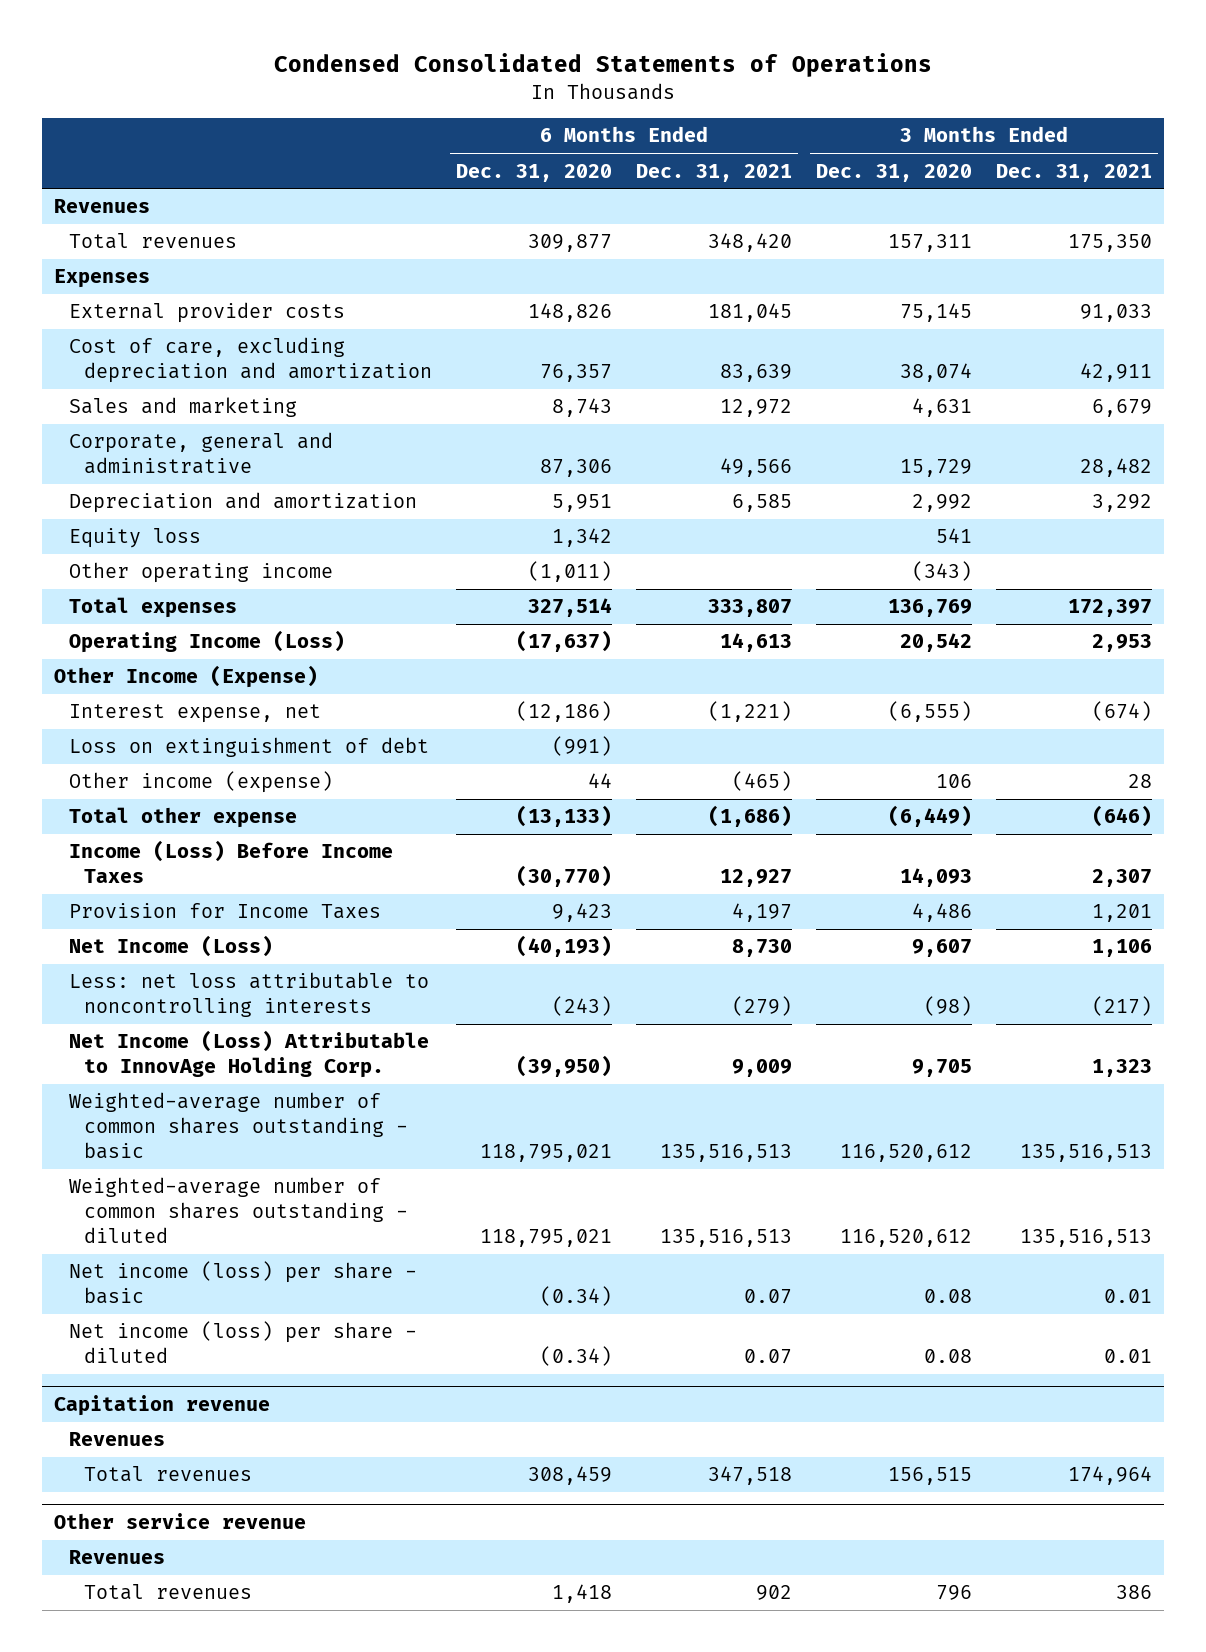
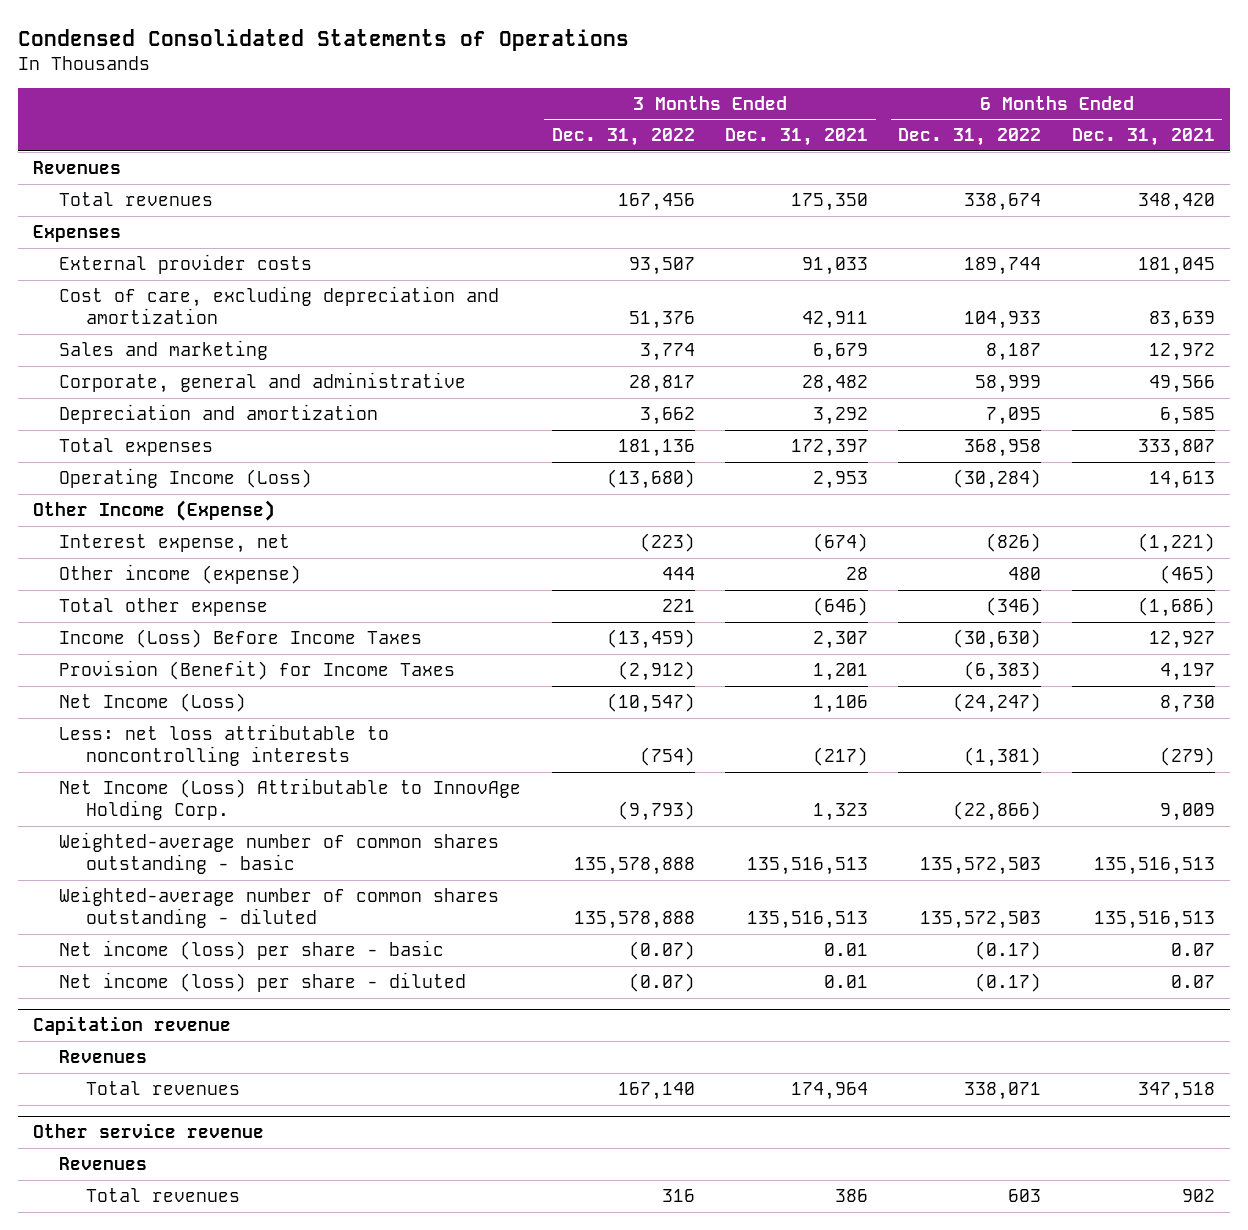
[455,163,612,182] Dec. 31, 2020 -> none
[815,163,972,182] Dec. 31, 2020 -> none
none -> [551,128,695,147] Dec. 31, 2022
none -> [898,128,1042,147] Dec. 31, 2022
[69,528,202,549] Equity loss -> none
[69,562,334,584] Other operating income -> none
[69,737,430,758] Loss on extinguishment of debt -> none
[69,903,382,920] Provision for Income Taxes -> [59,660,456,681] Provision (Benefit) for Income Taxes

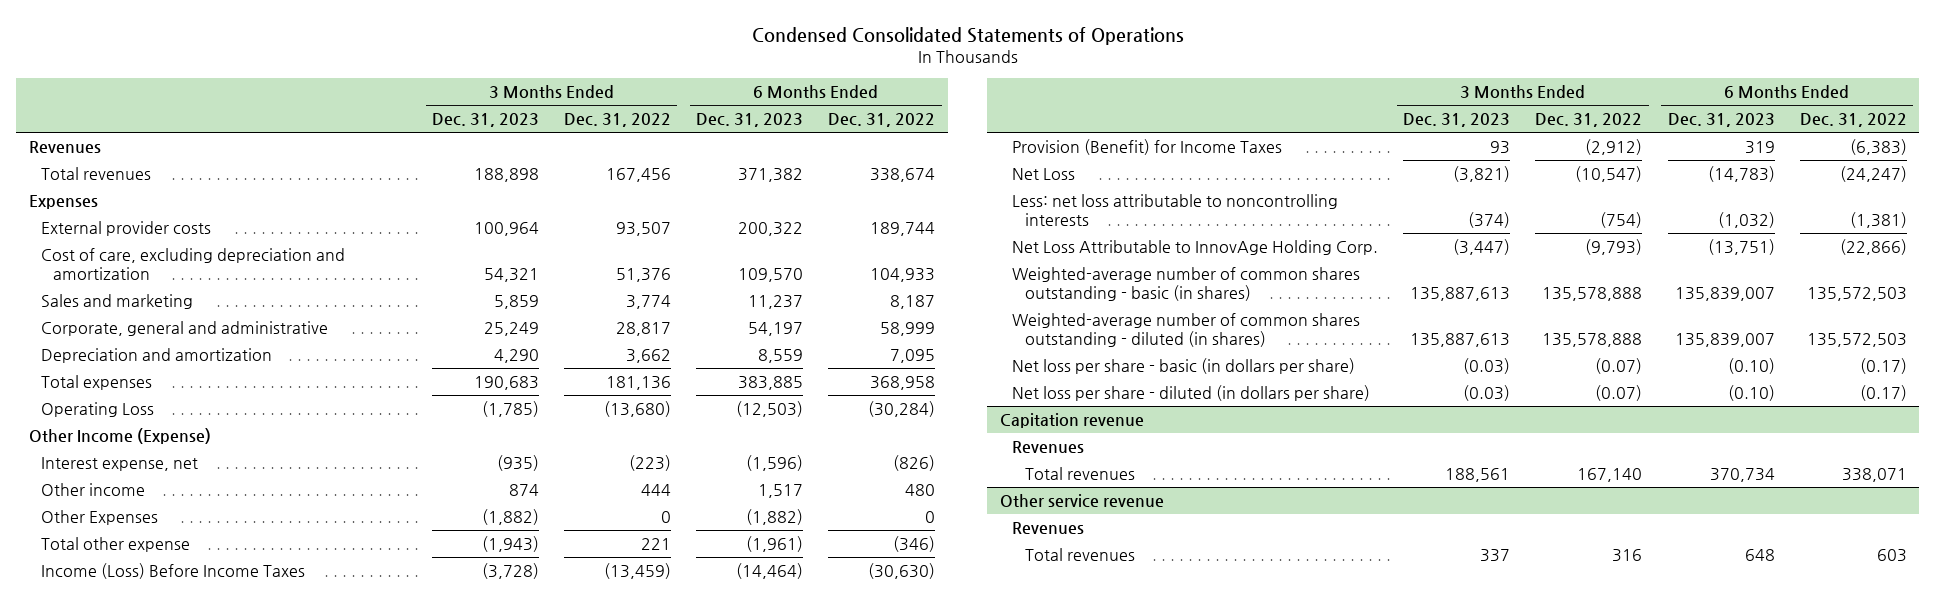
[725,128,869,147] Dec. 31, 2021 -> none
[1071,128,1215,147] Dec. 31, 2021 -> none
none -> [432,113,540,128] Dec. 31, 2023
none -> [696,113,804,128] Dec. 31, 2023
[59,468,313,489] Operating Income (Loss) -> [40,402,154,418] Operating Loss
[59,564,302,585] Other income (expense) -> [40,483,145,497] Other income
none -> [40,510,158,526] Other Expenses
[59,693,247,713] Net Income (Loss) -> [1012,168,1076,181] Net Loss
[59,778,522,821] Net Income (Loss) Attributable to InnovAge Holding Corp. -> [1012,240,1379,256] Net Loss Attributable to InnovAge Holding Corp.
[59,832,500,875] Weighted-average number of common shares outstanding - basic -> [1012,267,1361,301] Weighted-average number of common shares outstanding - basic (in shares)
[59,886,500,929] Weighted-average number of common shares outstanding - diluted -> [1012,313,1361,347] Weighted-average number of common shares outstanding - diluted (in shares)
[59,940,445,961] Net income (loss) per share - basic -> [1012,358,1356,375] Net loss per share - basic (in dollars per share)
[59,972,467,993] Net income (loss) per share - diluted -> [1012,385,1371,402] Net loss per share - diluted (in dollars per share)

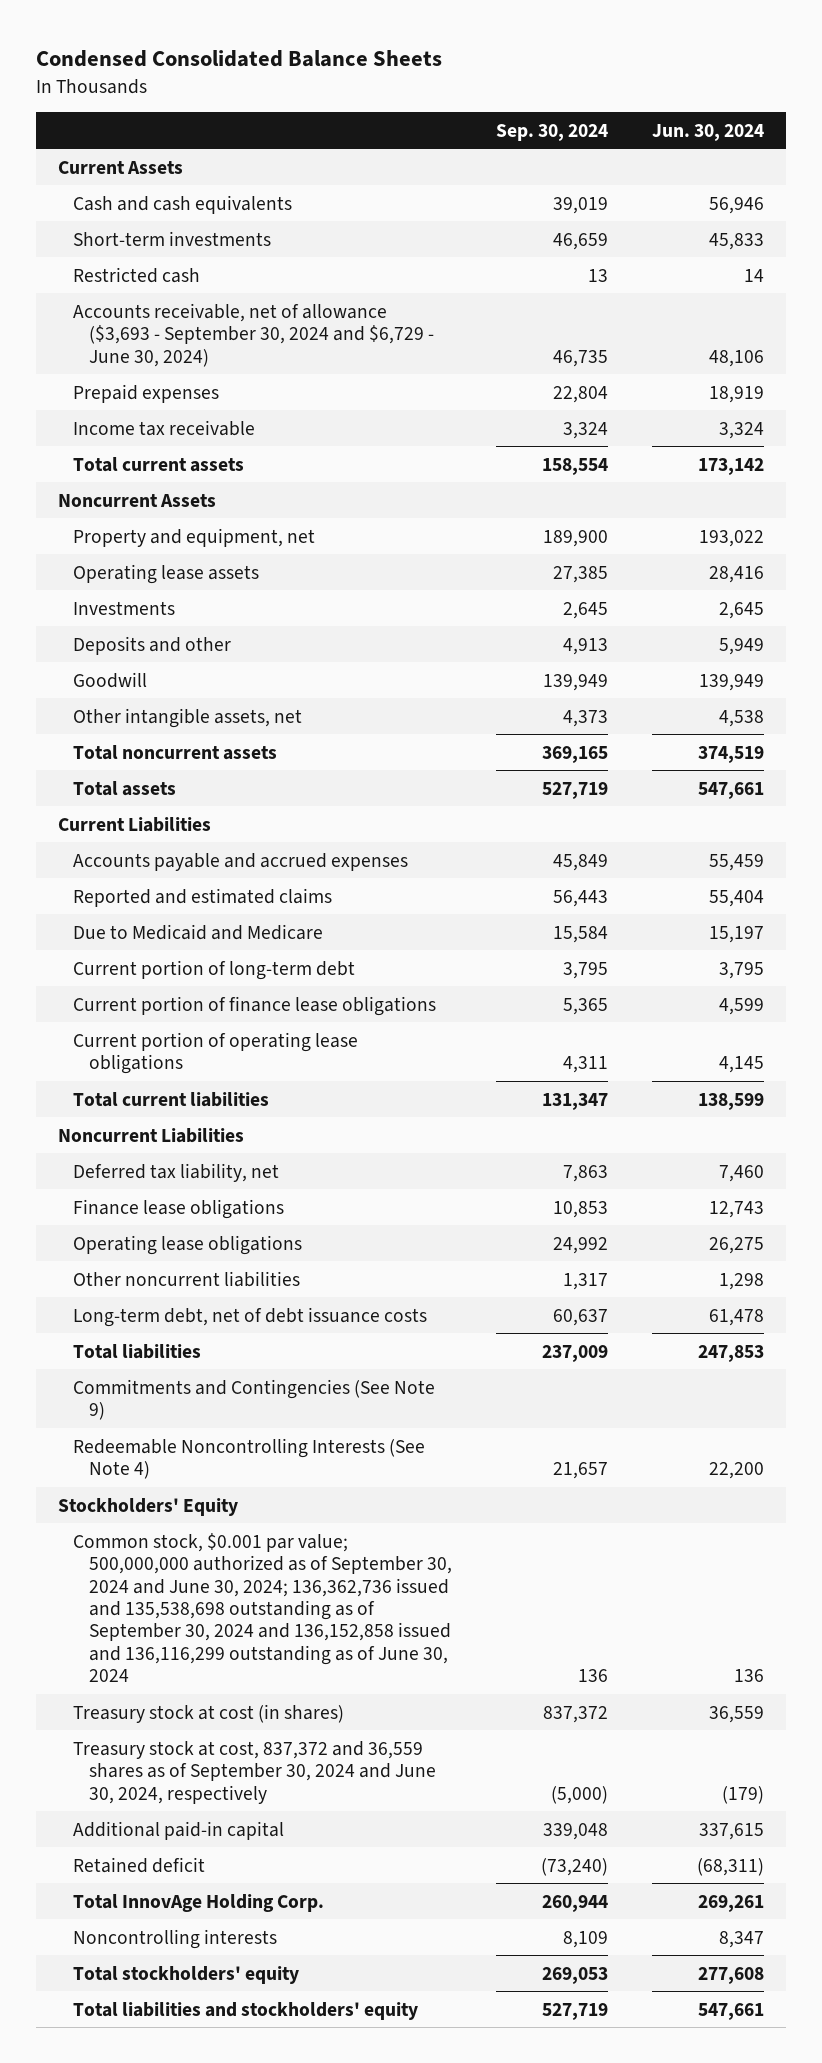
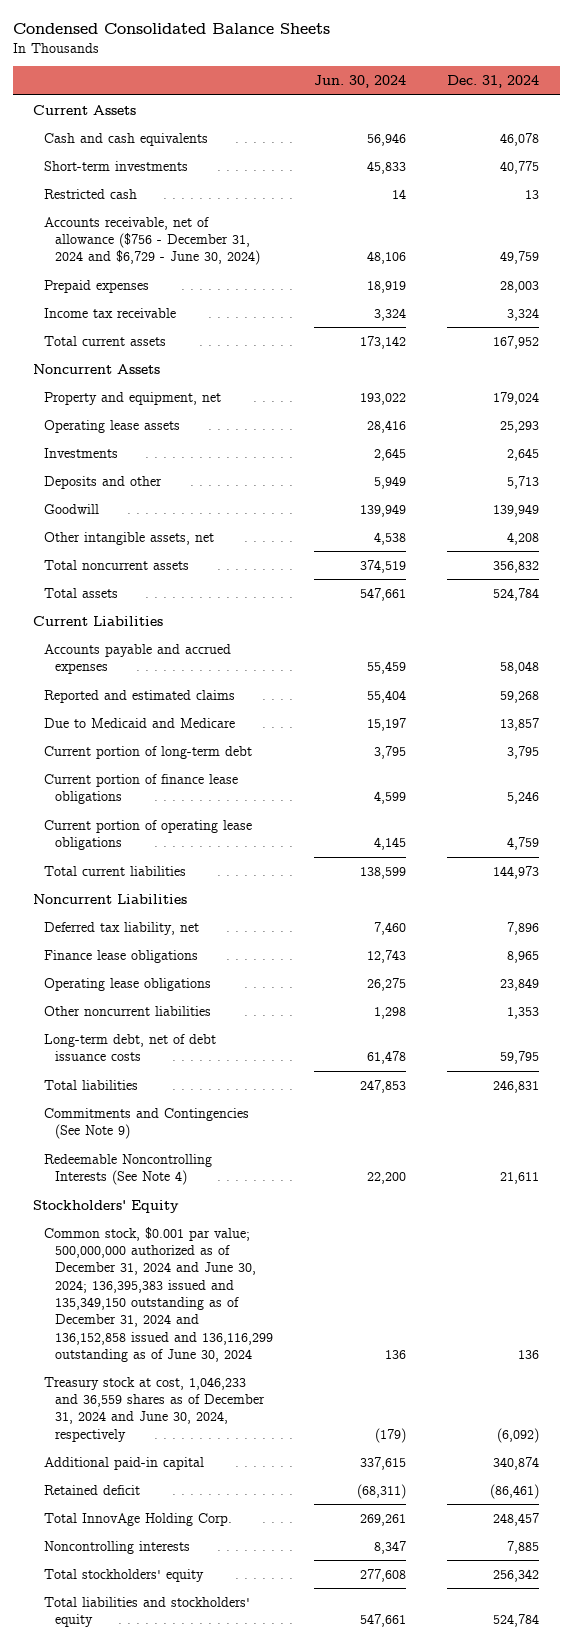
[495,123,608,141] Sep. 30, 2024 -> none
none -> [447,75,540,89] Dec. 31, 2024
[73,302,434,367] Accounts receivable, net of allowance ($3,693 - September 30, 2024 and $6,729 - June 30, 2024) -> [44,216,260,266] Accounts receivable, net of allowance ($756 - December 31, 2024 and $6,729 - June 30, 2024)
[73,1703,345,1723] Treasury stock at cost (in shares) -> none
[73,1532,452,1683] Common stock, $0.001 par value; 500,000,000 authorized as of September 30, 2024 and June 30, 2024; 136,362,736 issued and 135,538,698 outstanding as of September 30, 2024 and 136,152,858 issued and 136,116,299 outstanding as of June 30, 2024 -> [44,1226,273,1362] Common stock, $0.001 par value; 500,000,000 authorized as of December 31, 2024 and June 30, 2024; 136,395,383 issued and 135,349,150 outstanding as of December 31, 2024 and 136,152,858 issued and 136,116,299 outstanding as of June 30, 2024
[73,1740,436,1804] Treasury stock at cost, 837,372 and 36,559 shares as of September 30, 2024 and June 30, 2024, respectively -> [44,1376,265,1442] Treasury stock at cost, 1,046,233 and 36,559 shares as of December 31, 2024 and June 30, 2024, respectively

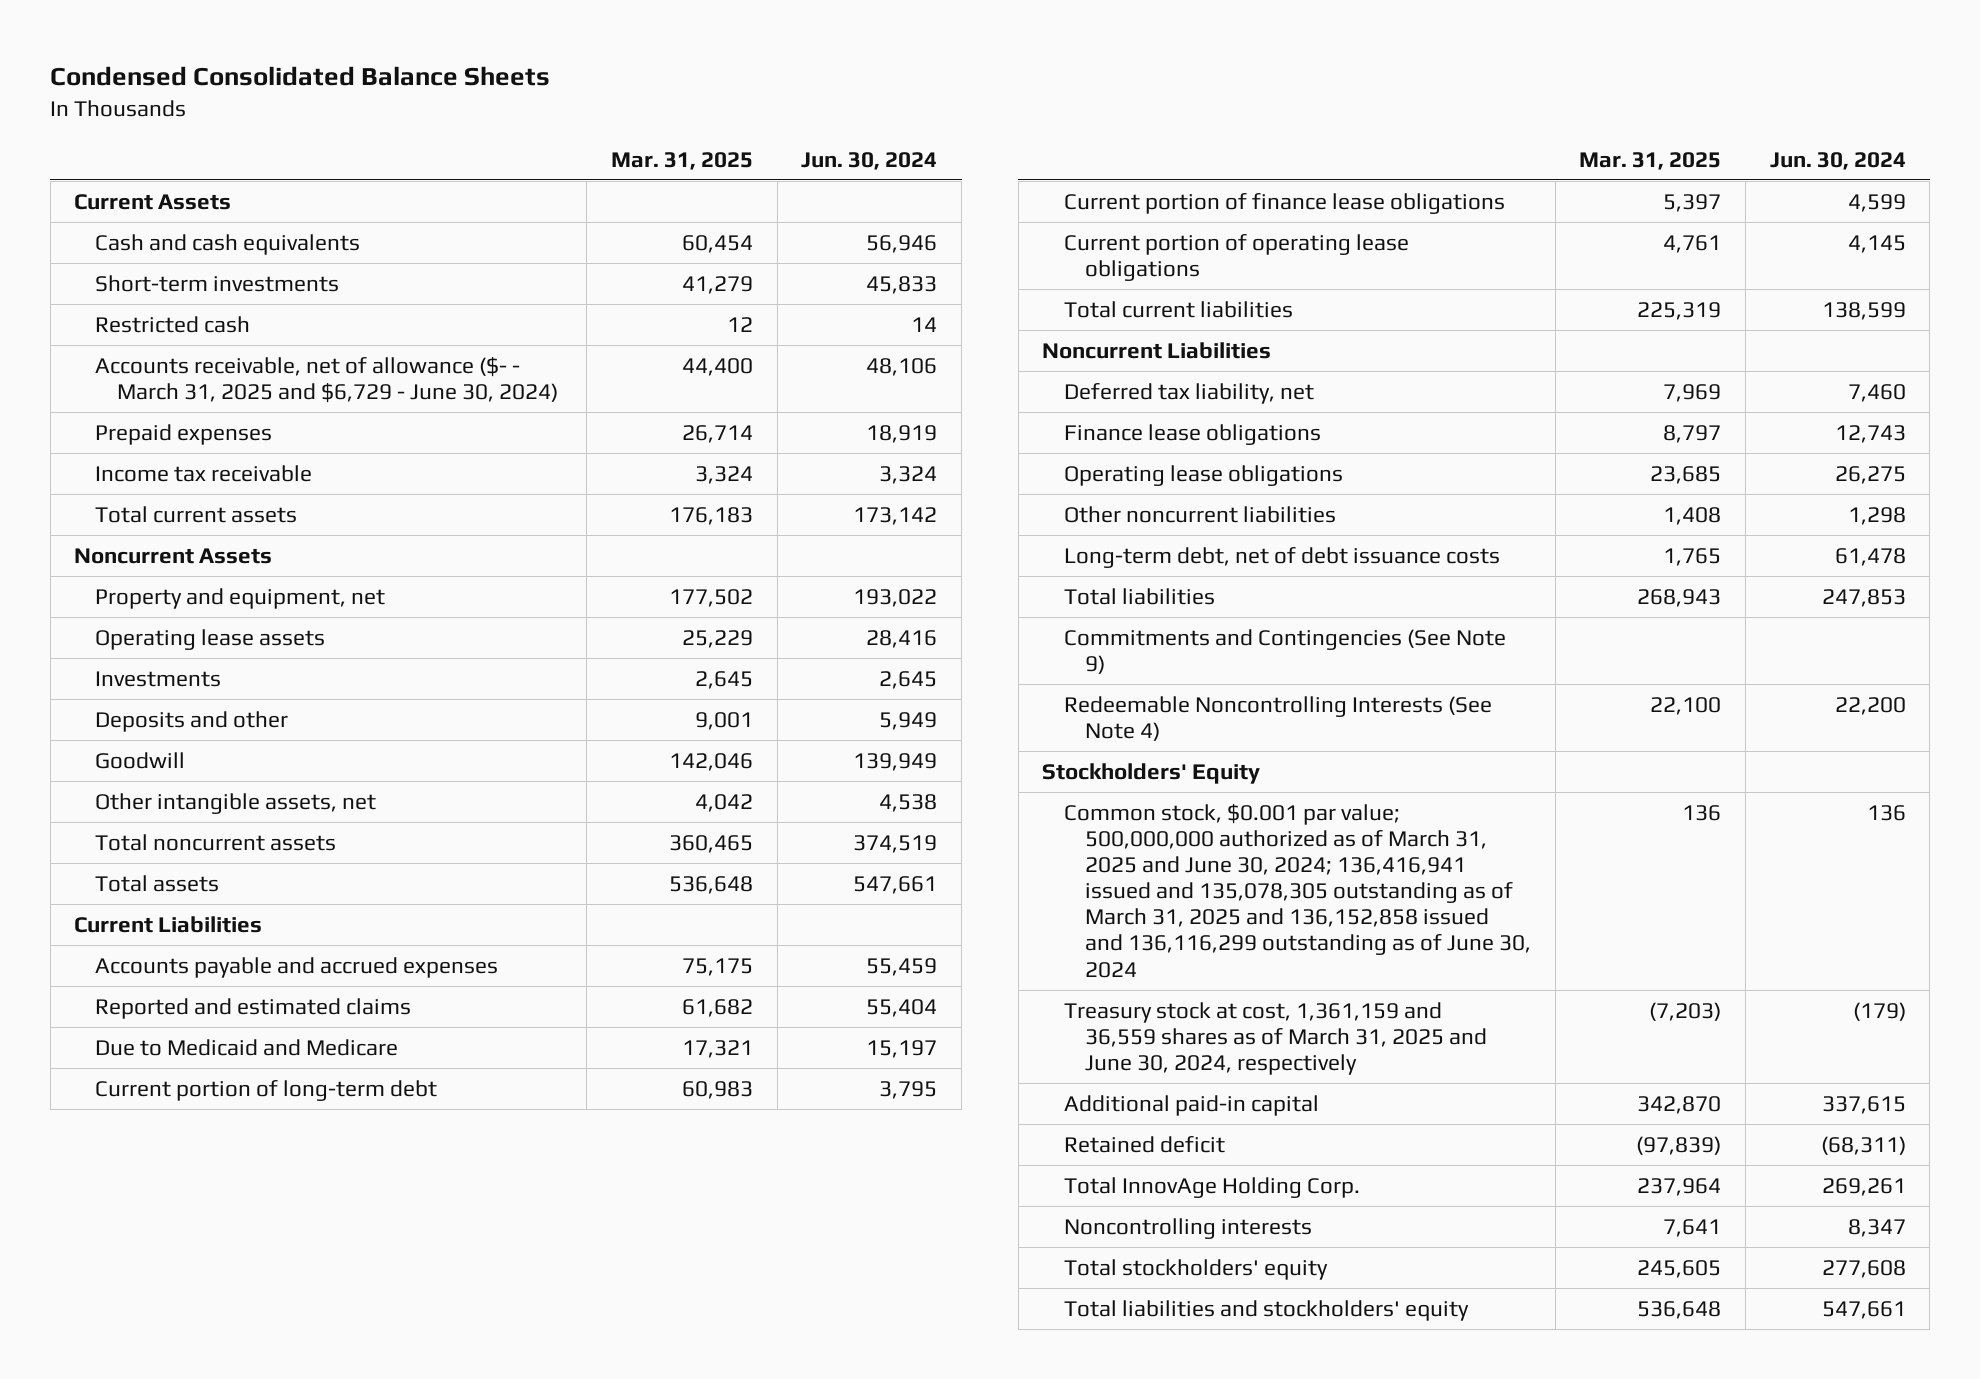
[447,75,540,89] Dec. 31, 2024 -> none
none -> [611,151,754,170] Mar. 31, 2025
[44,216,260,266] Accounts receivable, net of allowance ($756 - December 31, 2024 and $6,729 - June 30, 2024) -> [95,356,558,404] Accounts receivable, net of allowance ($- - March 31, 2025 and $6,729 - June 30, 2024)
[44,1226,273,1362] Common stock, $0.001 par value; 500,000,000 authorized as of December 31, 2024 and June 30, 2024; 136,395,383 issued and 135,349,150 outstanding as of December 31, 2024 and 136,152,858 issued and 136,116,299 outstanding as of June 30, 2024 -> [1063,803,1531,978] Common stock, $0.001 par value; 500,000,000 authorized as of March 31, 2025 and June 30, 2024; 136,416,941 issued and 135,078,305 outstanding as of March 31, 2025 and 136,152,858 issued and 136,116,299 outstanding as of June 30, 2024
[44,1376,265,1442] Treasury stock at cost, 1,046,233 and 36,559 shares as of December 31, 2024 and June 30, 2024, respectively -> [1063,1001,1487,1076] Treasury stock at cost, 1,361,159 and 36,559 shares as of March 31, 2025 and June 30, 2024, respectively

